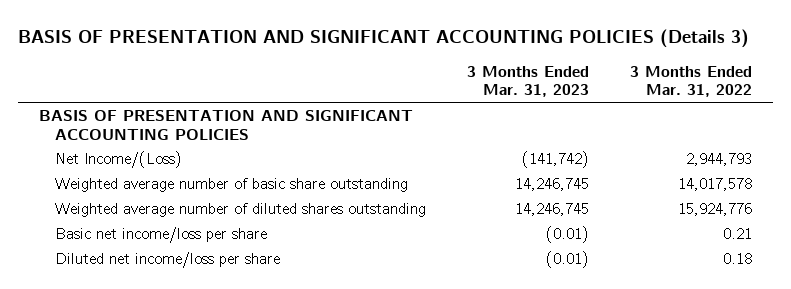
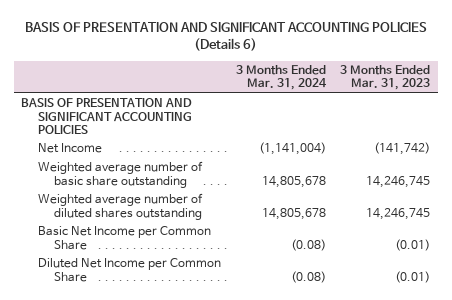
[18,29,750,49] BASIS OF PRESENTATION AND SIGNIFICANT ACCOUNTING POLICIES (Details 3) -> [24,21,427,52] BASIS OF PRESENTATION AND SIGNIFICANT ACCOUNTING POLICIES (Details 6)
[630,65,753,98] 3 Months Ended Mar. 31, 2022 -> none
none -> [235,65,327,91] 3 Months Ended Mar. 31, 2024
[54,150,182,168] Net Income/(Loss) -> [37,143,102,154] Net Income
[54,226,267,243] Basic net income/loss per share -> [37,226,211,250] Basic Net Income per Common Share
[54,251,280,268] Diluted net income/loss per share -> [37,258,221,282] Diluted Net Income per Common Share

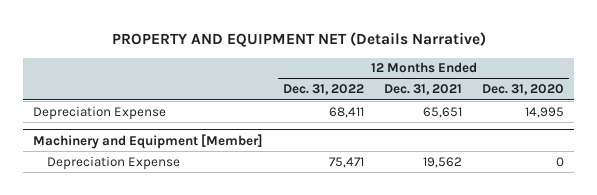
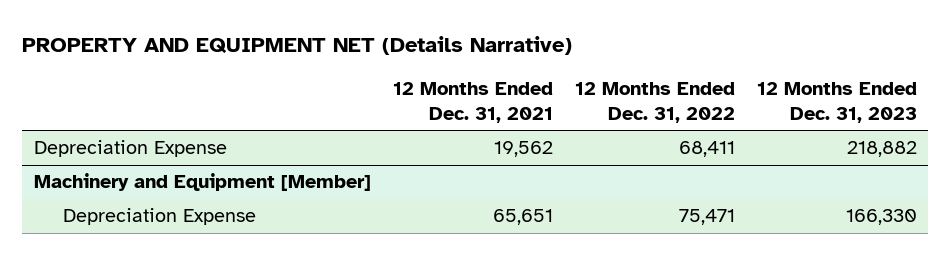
[482,84,565,96] Dec. 31, 2020 -> none
none -> [757,82,918,123] 12 Months Ended Dec. 31, 2023
[423,106,463,118] 65,651 -> [493,141,553,158] 19,562
[423,156,463,168] 19,562 -> [492,209,553,226] 65,651

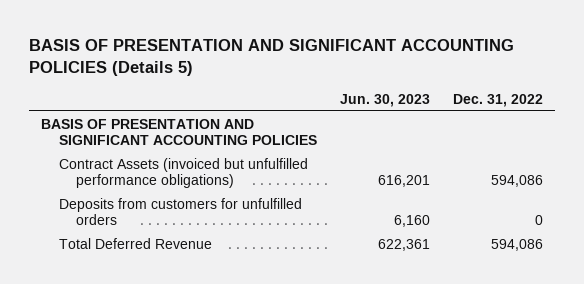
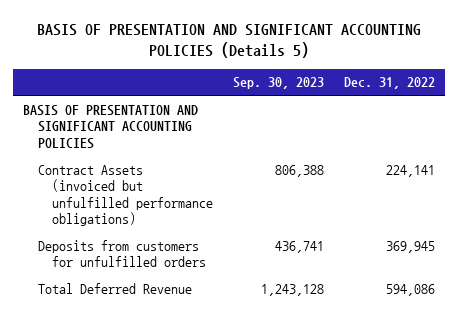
[339,93,430,107] Jun. 30, 2023 -> none
none -> [233,77,325,90] Sep. 30, 2023
[491,174,544,187] 594,086 -> [386,164,436,177] 224,141
[535,214,544,225] 0 -> [386,240,436,253] 369,945

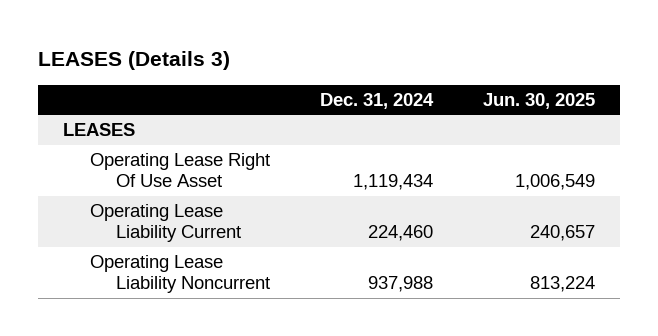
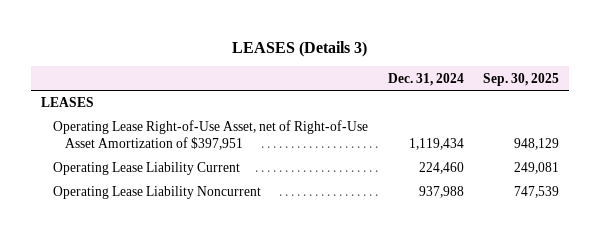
[483,92,596,109] Jun. 30, 2025 -> none
none -> [483,72,560,86] Sep. 30, 2025
[89,153,270,188] Operating Lease Right Of Use Asset -> [52,120,368,151] Operating Lease Right-of-Use Asset, net of Right-of-Use Asset Amortization of $397,951

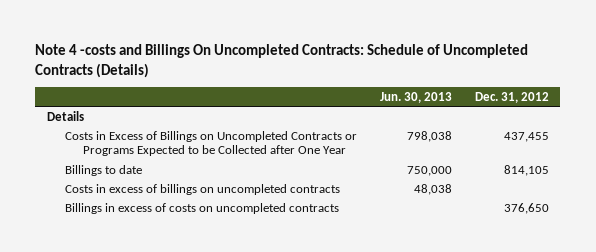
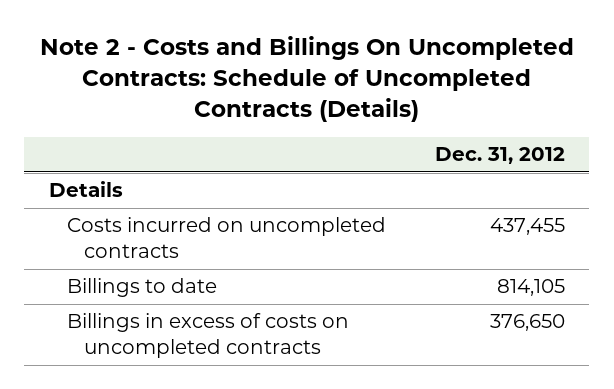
[35,43,529,78] Note 4 -costs and Billings On Uncompleted Contracts: Schedule of Uncompleted Contracts (Details) -> [39,36,574,122] Note 2 - Costs and Billings On Uncompleted Contracts: Schedule of Uncompleted Contracts (Details)
[379,91,452,103] Jun. 30, 2013 -> none
[65,130,358,157] Costs in Excess of Billings on Uncompleted Contracts or Programs Expected to be Collected after One Year -> [66,217,386,258] Costs incurred on uncompleted contracts
[65,183,341,195] Costs in excess of billings on uncompleted contracts -> none

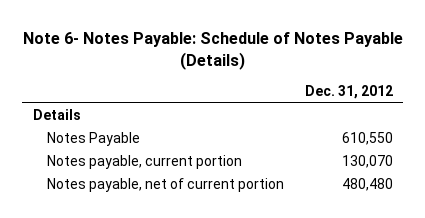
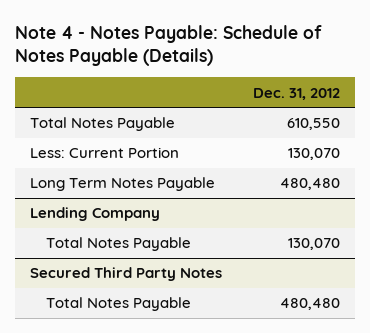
[22,31,403,70] Note 6- Notes Payable: Schedule of Notes Payable (Details) -> [14,24,322,67] Note 4 - Notes Payable: Schedule of Notes Payable (Details)
[32,109,81,121] Details -> none
[46,132,140,147] Notes Payable -> [30,117,176,132] Total Notes Payable
[46,155,242,170] Notes payable, current portion -> [30,147,180,159] Less: Current Portion
[46,178,284,193] Notes payable, net of current portion -> [30,177,216,192] Long Term Notes Payable
none -> [30,207,161,222] Lending Company
none -> [46,237,192,252] Total Notes Payable
none -> [30,267,223,282] Secured Third Party Notes
none -> [46,297,192,312] Total Notes Payable

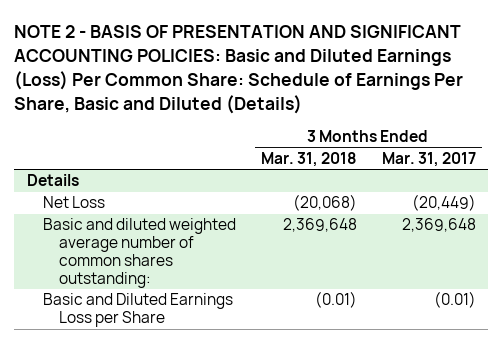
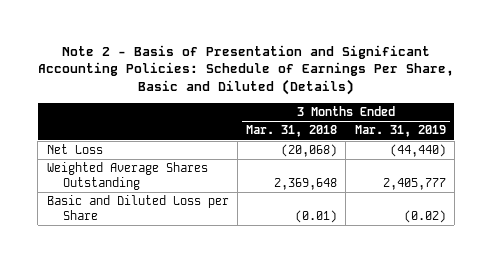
[14,25,464,115] NOTE 2 - BASIS OF PRESENTATION AND SIGNIFICANT ACCOUNTING POLICIES: Basic and Diluted Earnings (Loss) Per Common Share: Schedule of Earnings Per Share, Basic and Diluted (Details) -> [38,44,455,96] Note 2 - Basis of Presentation and Significant Accounting Policies: Schedule of Earnings Per Share, Basic and Diluted (Details)
[381,151,476,167] Mar. 31, 2017 -> none
none -> [354,125,446,138] Mar. 31, 2019
[26,174,79,187] Details -> none
[43,218,237,289] Basic and diluted weighted average number of common shares outstanding: -> [46,162,208,190] Weighted Average Shares Outstanding
[43,293,234,328] Basic and Diluted Earnings Loss per Share -> [46,195,229,220] Basic and Diluted Loss per Share

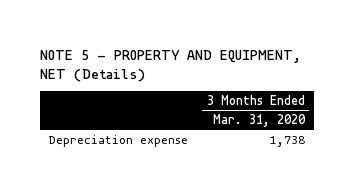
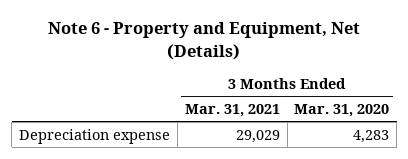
[40,49,302,82] NOTE 5 - PROPERTY AND EQUIPMENT, NET (Details) -> [48,22,361,60] Note 6 - Property and Equipment, Net (Details)
none -> [184,103,280,117] Mar. 31, 2021
[269,135,305,147] 1,738 -> [353,129,390,143] 4,283

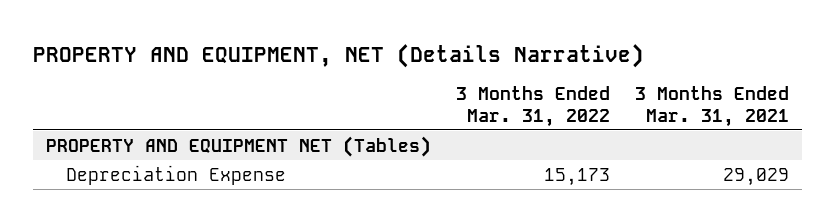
[48,22,361,60] Note 6 - Property and Equipment, Net (Details) -> [33,43,645,68] PROPERTY AND EQUIPMENT, NET (Details Narrative)
[294,103,390,117] Mar. 31, 2020 -> none
none -> [455,86,610,127] 3 Months Ended Mar. 31, 2022
none -> [45,135,431,157] PROPERTY AND EQUIPMENT NET (Tables)
[19,128,171,144] Depreciation expense -> [65,164,286,185] Depreciation Expense

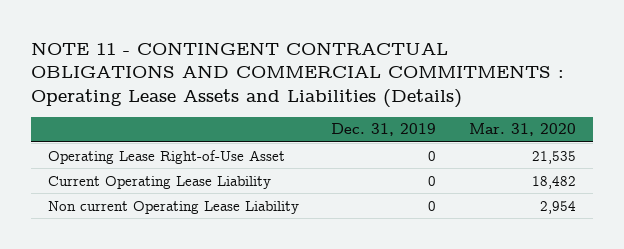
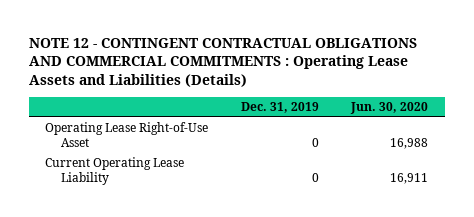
[31,41,565,108] NOTE 11 - CONTINGENT CONTRACTUAL OBLIGATIONS AND COMMERCIAL COMMITMENTS : Operating Lease Assets and Liabilities (Details) -> [28,37,417,88] NOTE 12 - CONTINGENT CONTRACTUAL OBLIGATIONS AND COMMERCIAL COMMITMENTS : Operating Lease Assets and Liabilities (Details)
[469,123,577,137] Mar. 31, 2020 -> none
none -> [350,102,429,115] Jun. 30, 2020
[47,200,299,214] Non current Operating Lease Liability -> none

